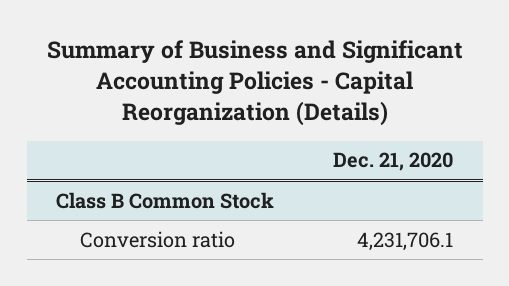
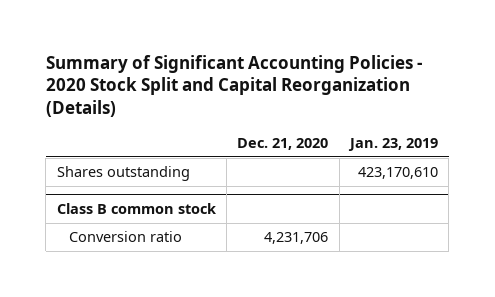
[46,39,463,127] Summary of Business and Significant Accounting Policies - Capital Reorganization (Details) -> [45,54,422,117] Summary of Significant Accounting Policies - 2020 Stock Split and Capital Reorganization (Details)
none -> [348,137,439,151] Jan. 23, 2019
none -> [56,166,190,182] Shares outstanding
[56,191,275,209] Class B Common Stock -> [56,202,216,214] Class B common stock
[357,231,454,251] 4,231,706.1 -> [264,232,329,245] 4,231,706

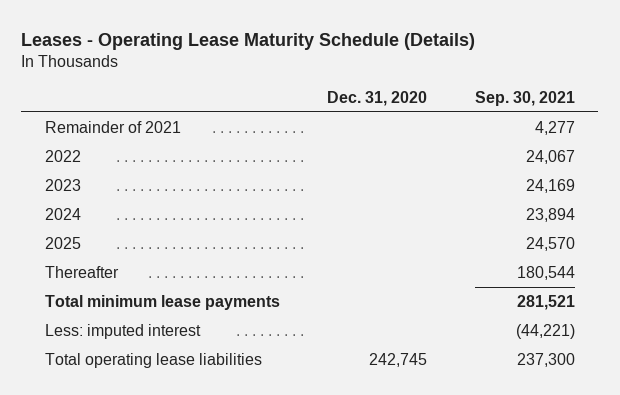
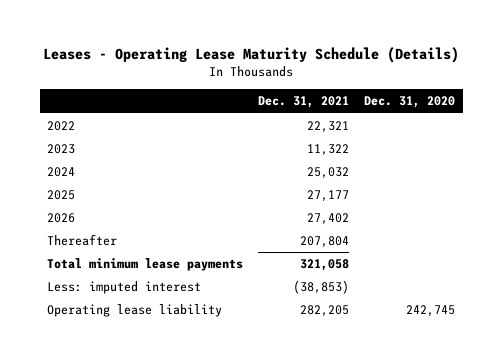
[474,90,575,106] Sep. 30, 2021 -> none
none -> [258,96,350,109] Dec. 31, 2021
[45,120,182,133] Remainder of 2021 -> none
none -> [47,213,76,224] 2026
[45,352,263,368] Total operating lease liabilities -> [47,304,223,318] Operating lease liability

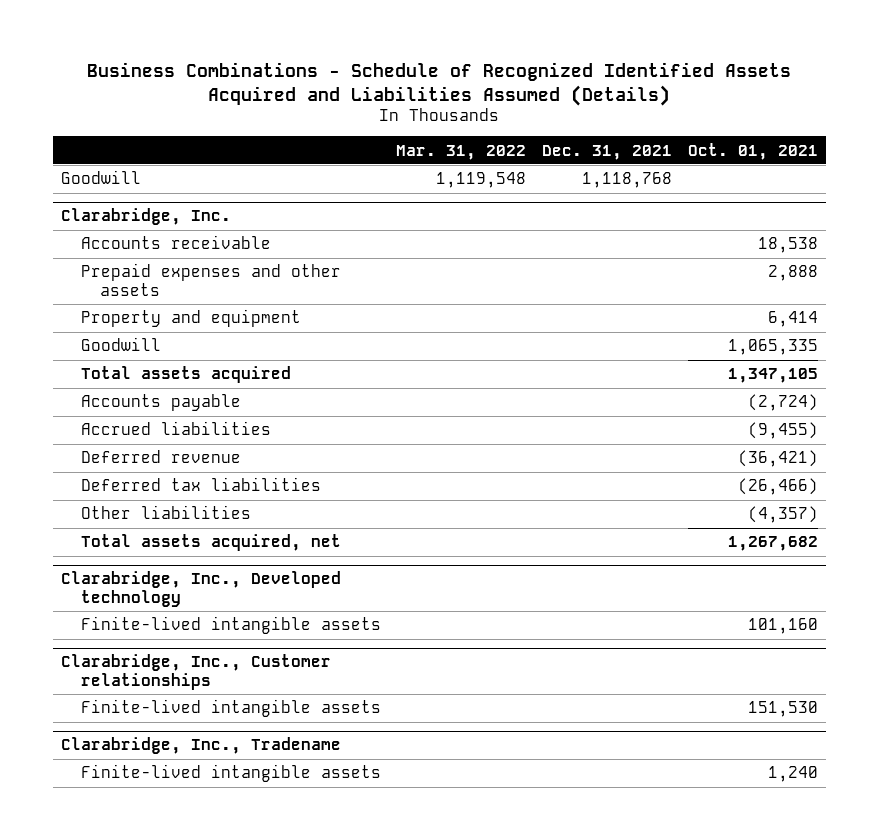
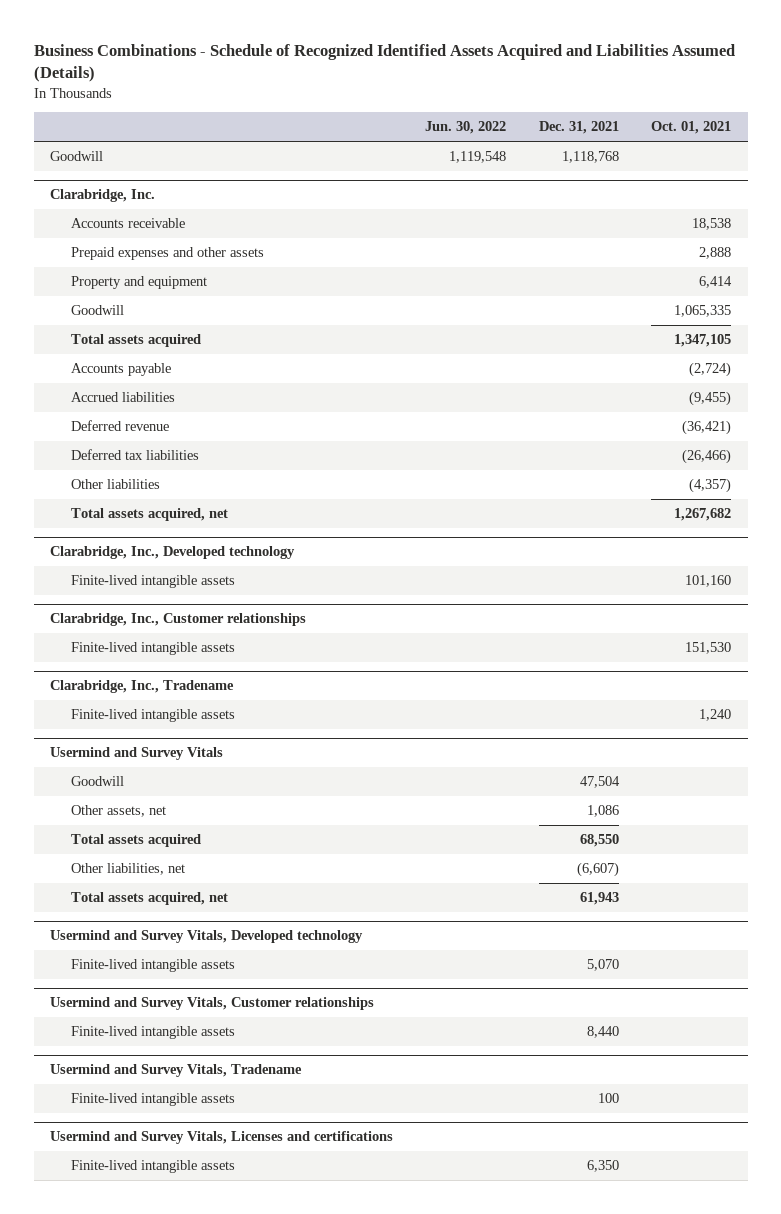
[396,144,527,160] Mar. 31, 2022 -> none
none -> [425,121,507,135] Jun. 30, 2022
none -> [49,747,223,761] Usermind and Survey Vitals
none -> [71,776,125,787] Goodwill
none -> [71,805,167,818] Other assets, net
none -> [71,834,202,848] Total assets acquired
none -> [71,863,186,876] Other liabilities, net
none -> [71,892,229,906] Total assets acquired, net
none -> [49,930,363,944] Usermind and Survey Vitals, Developed technology
none -> [71,959,236,973] Finite-lived intangible assets
none -> [49,997,374,1011] Usermind and Survey Vitals, Customer relationships
none -> [71,1026,236,1040] Finite-lived intangible assets
none -> [49,1064,302,1078] Usermind and Survey Vitals, Tradename
none -> [71,1093,236,1107] Finite-lived intangible assets
none -> [49,1131,393,1145] Usermind and Survey Vitals, Licenses and certifications
none -> [71,1160,236,1174] Finite-lived intangible assets

